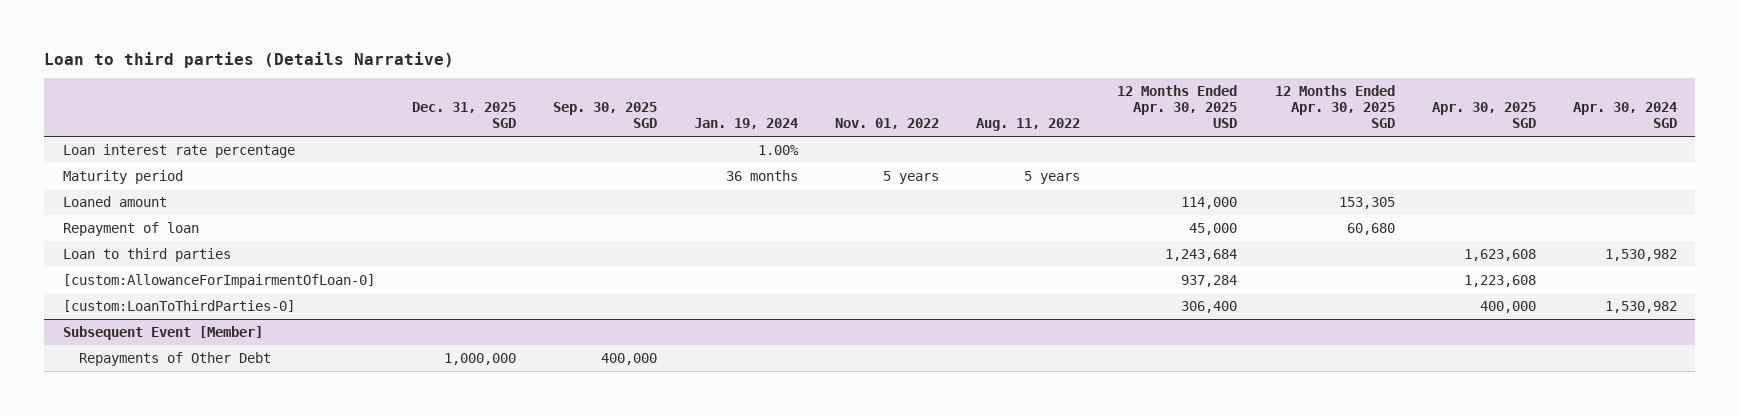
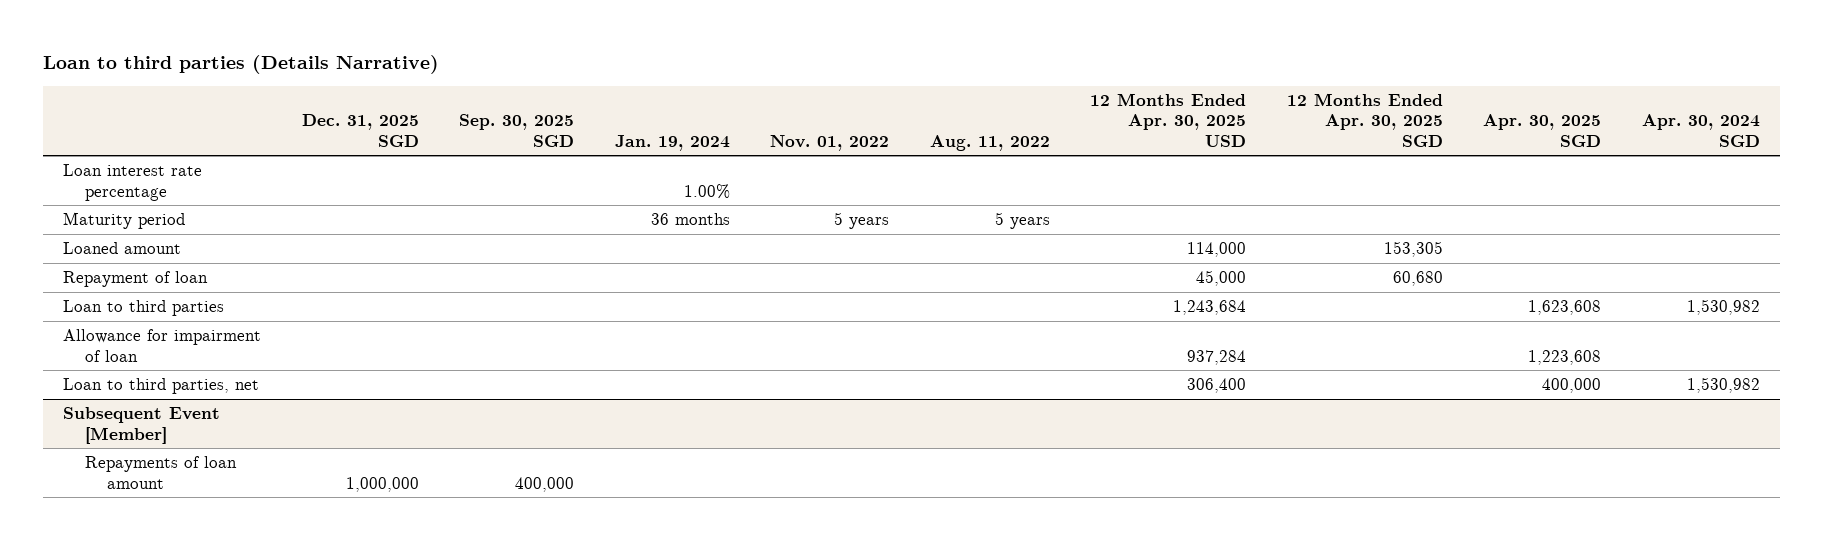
[62,273,375,288] [custom:AllowanceForImpairmentOfLoan-0] -> [63,329,262,362] Allowance for impairment of loan
[62,299,295,312] [custom:LoanToThirdParties-0] -> [63,378,260,395] Loan to third parties, net
[79,351,272,366] Repayments of Other Debt -> [85,456,238,489] Repayments of loan amount

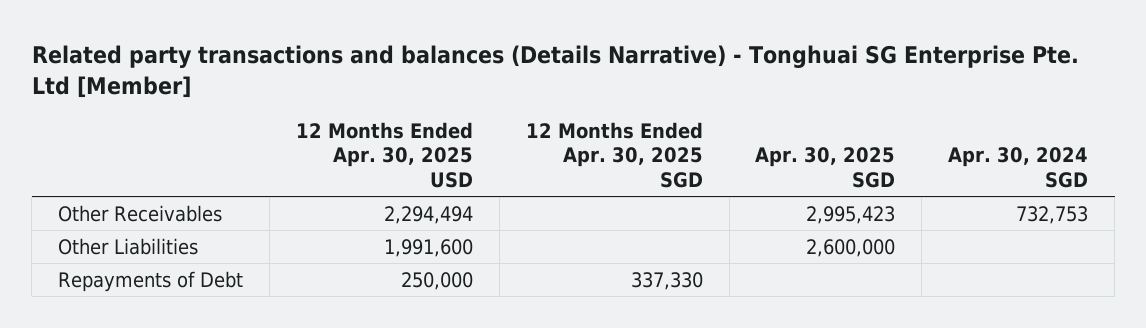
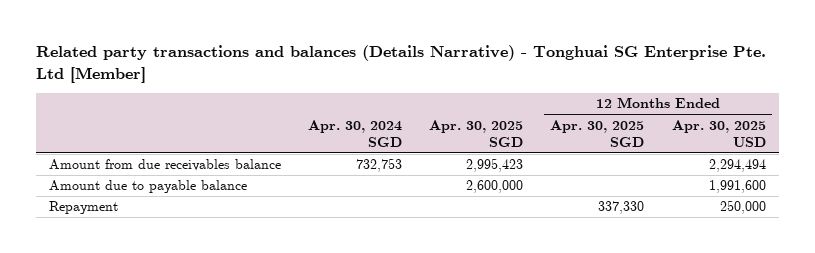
[58,204,223,222] Other Receivables -> [49,159,282,172] Amount from due receivables balance
[58,237,199,255] Other Liabilities -> [49,180,248,194] Amount due to payable balance
[58,270,244,292] Repayments of Debt -> [49,201,119,215] Repayment

